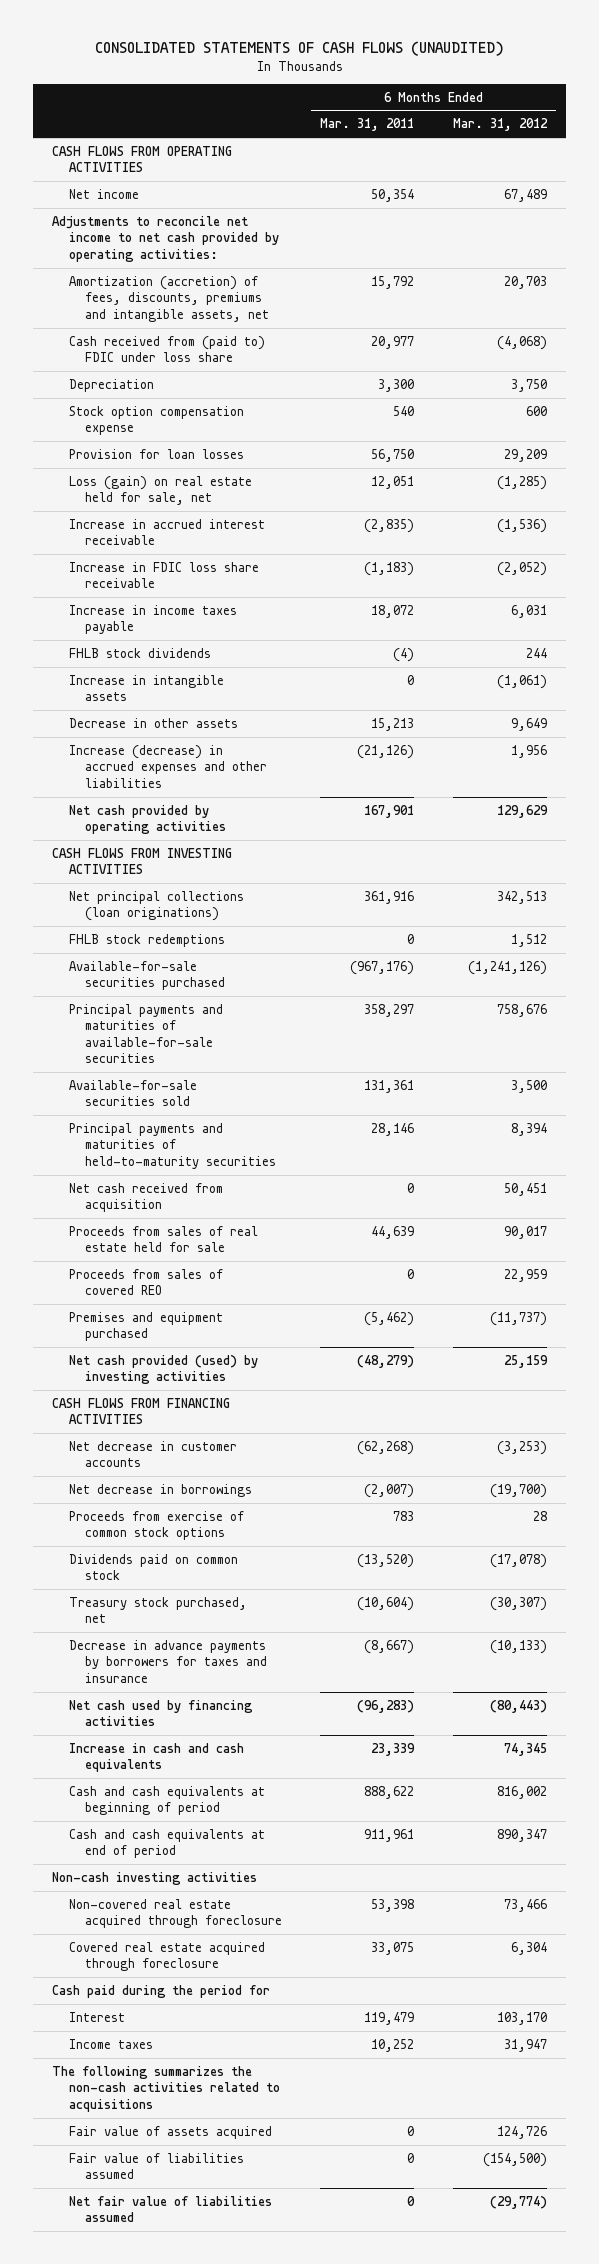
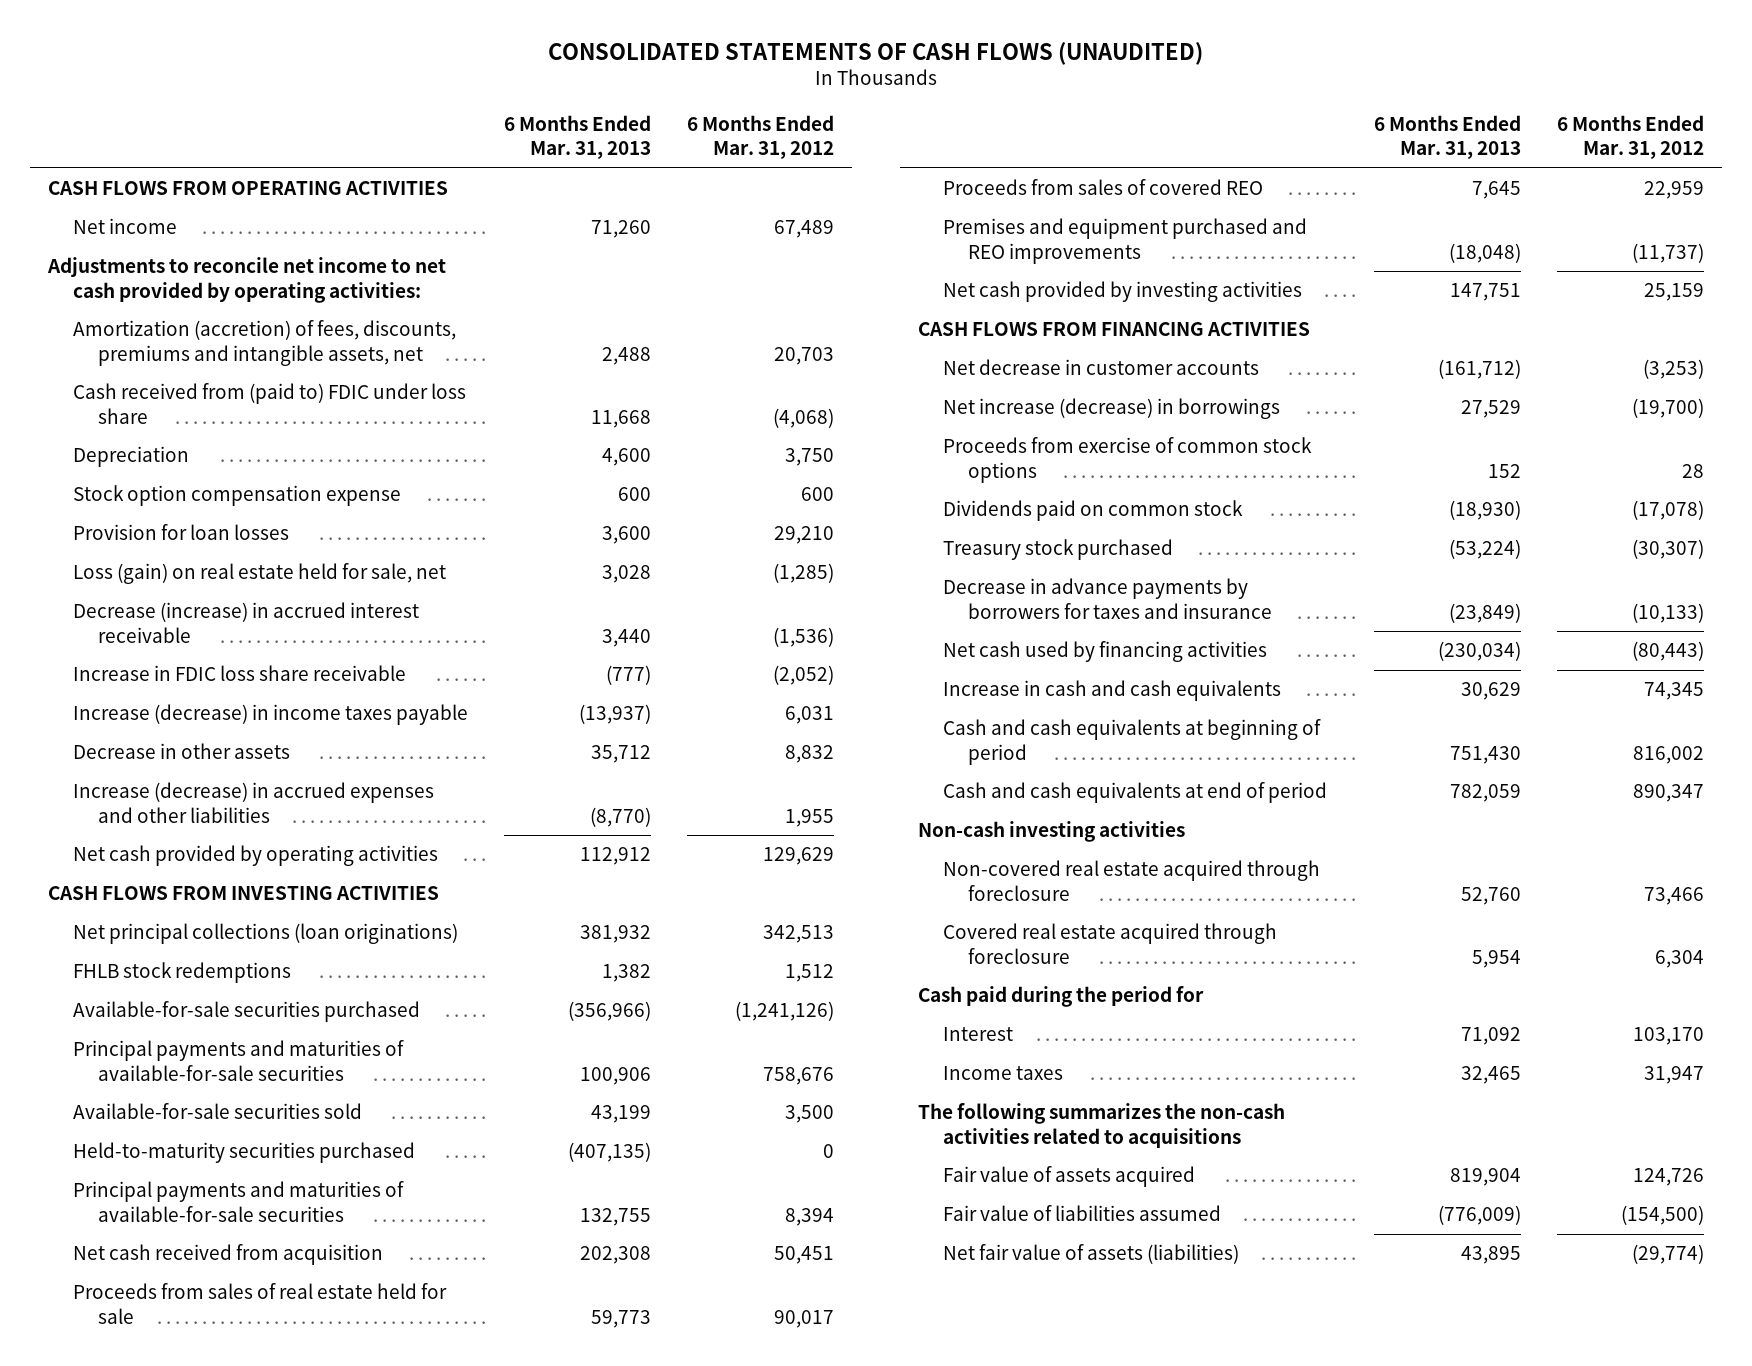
[320,118,415,132] Mar. 31, 2011 -> none
none -> [503,115,651,160] 6 Months Ended Mar. 31, 2013
[503,448,547,462] 29,209 -> [773,526,834,545] 29,210
[68,518,265,546] Increase in accrued interest receivable -> [72,602,419,643] Decrease (increase) in accrued interest receivable
[68,647,211,658] FHLB stock dividends -> none
[68,674,224,702] Increase in intangible assets -> none
[68,604,237,635] Increase in income taxes payable -> [72,704,468,726] Increase (decrease) in income taxes payable
[510,717,547,731] 9,649 -> [784,745,834,764] 8,832
[510,744,547,758] 1,956 -> [784,808,834,827] 1,955
none -> [72,1142,415,1164] Held-to-maturity securities purchased
[68,1122,277,1169] Principal payments and maturities of held-to-maturity securities -> [72,1181,404,1222] Principal payments and maturities of available-for-sale securities
[68,1311,223,1342] Premises and equipment purchased -> [942,218,1307,264] Premises and equipment purchased and REO improvements
[68,1354,258,1385] Net cash provided (used) by investing activities -> [942,281,1302,303] Net cash provided by investing activities
[68,1483,252,1497] Net decrease in borrowings -> [942,398,1280,420] Net increase (decrease) in borrowings
[68,1596,247,1624] Treasury stock purchased, net -> [942,539,1173,561] Treasury stock purchased
[68,2195,272,2223] Net fair value of liabilities assumed -> [942,1244,1239,1265] Net fair value of assets (liabilities)

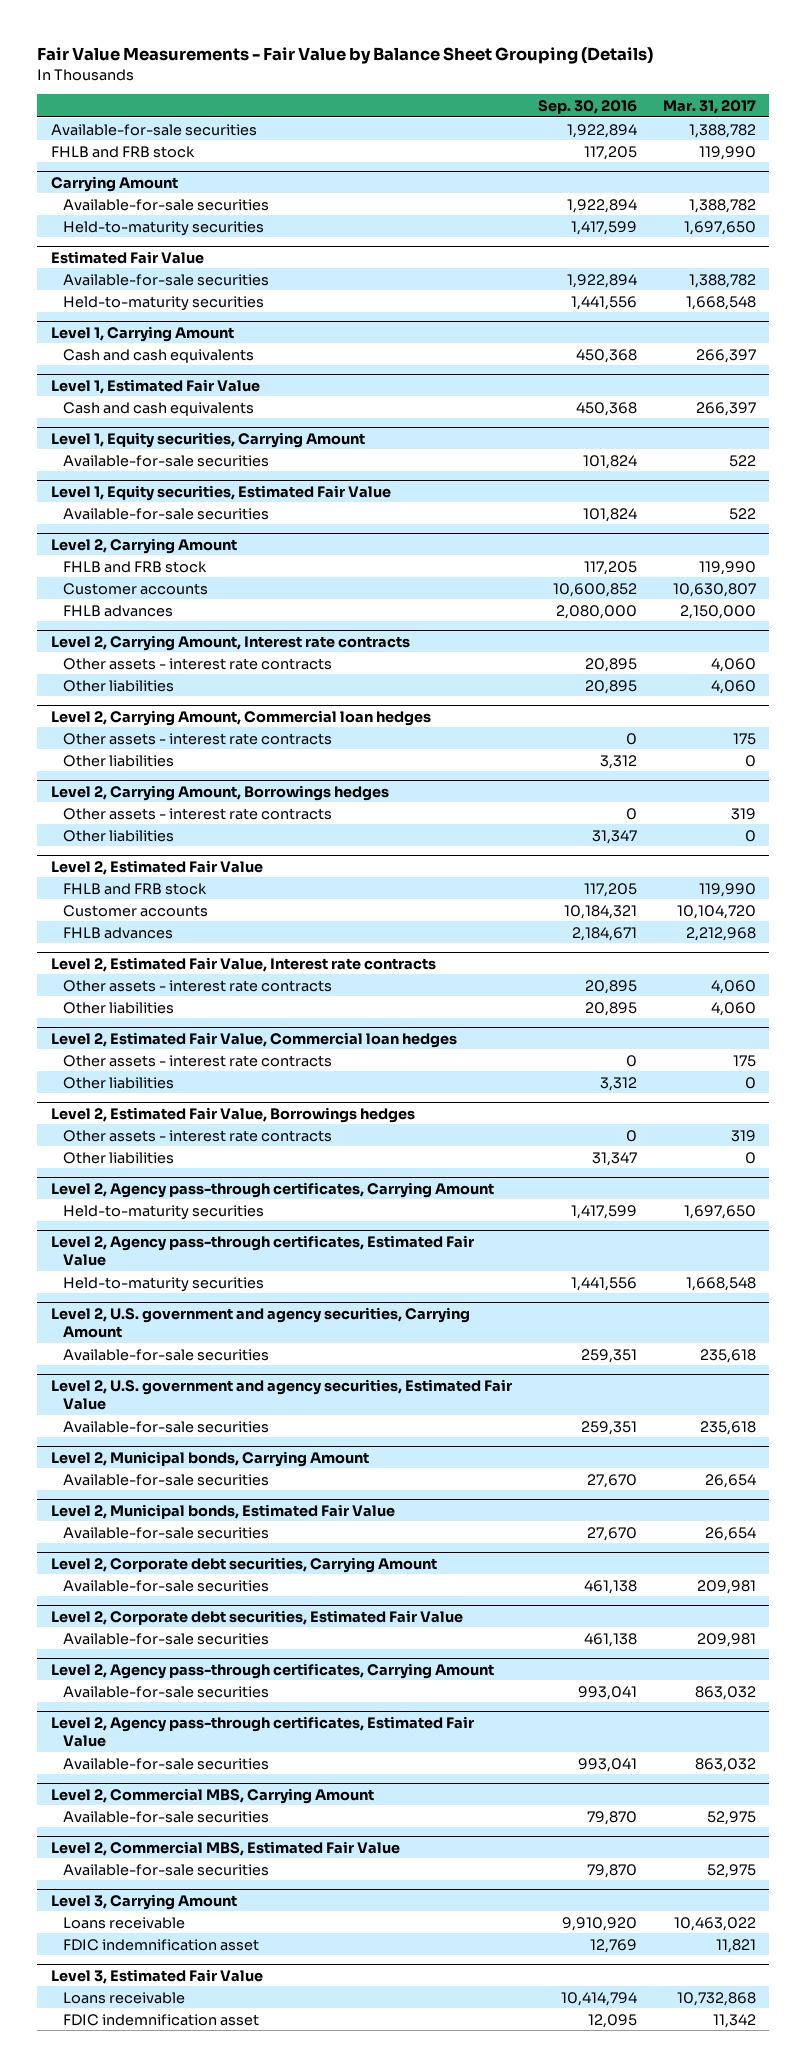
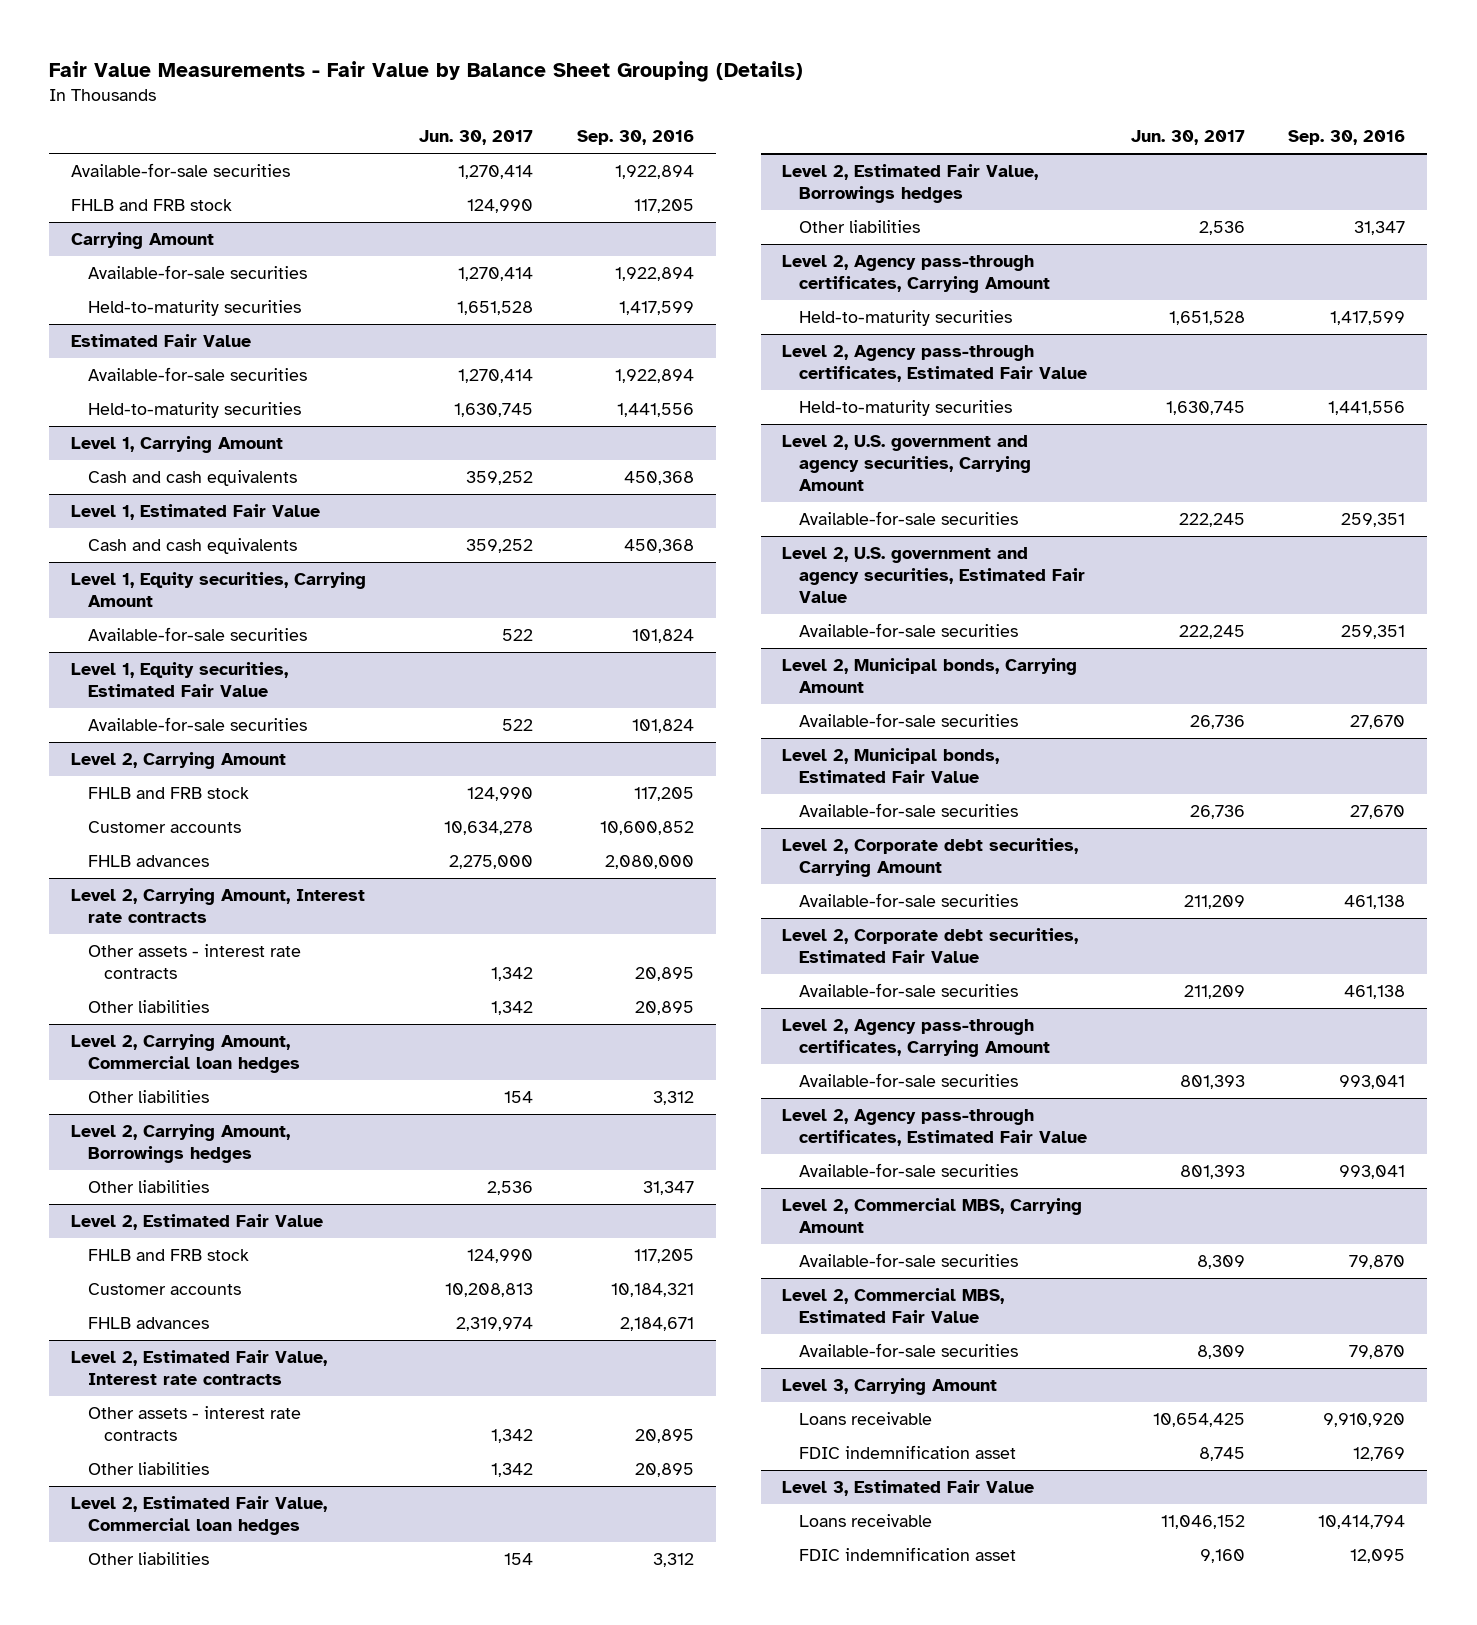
[663,99,757,114] Mar. 31, 2017 -> none
none -> [419,130,534,146] Jun. 30, 2017
[63,732,333,745] Other assets - interest rate contracts -> none
[63,807,333,820] Other assets - interest rate contracts -> none
[63,1054,333,1067] Other assets - interest rate contracts -> none
[63,1129,333,1142] Other assets - interest rate contracts -> none

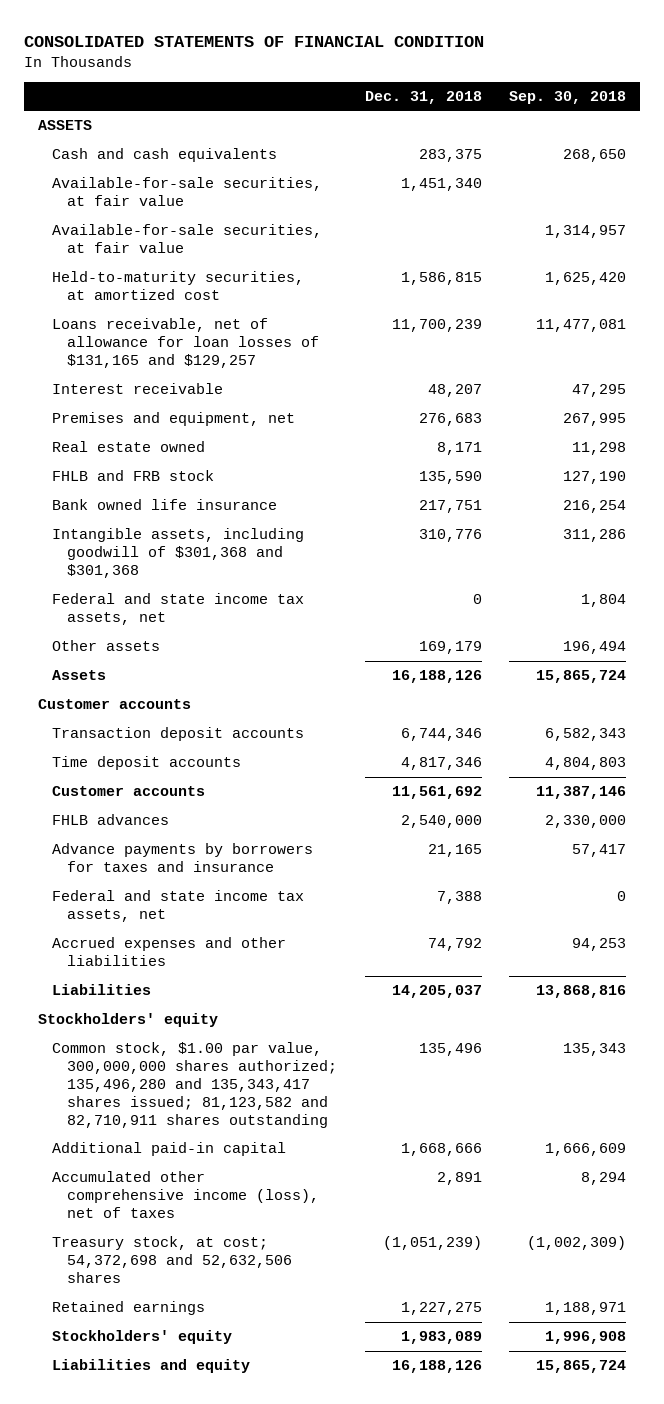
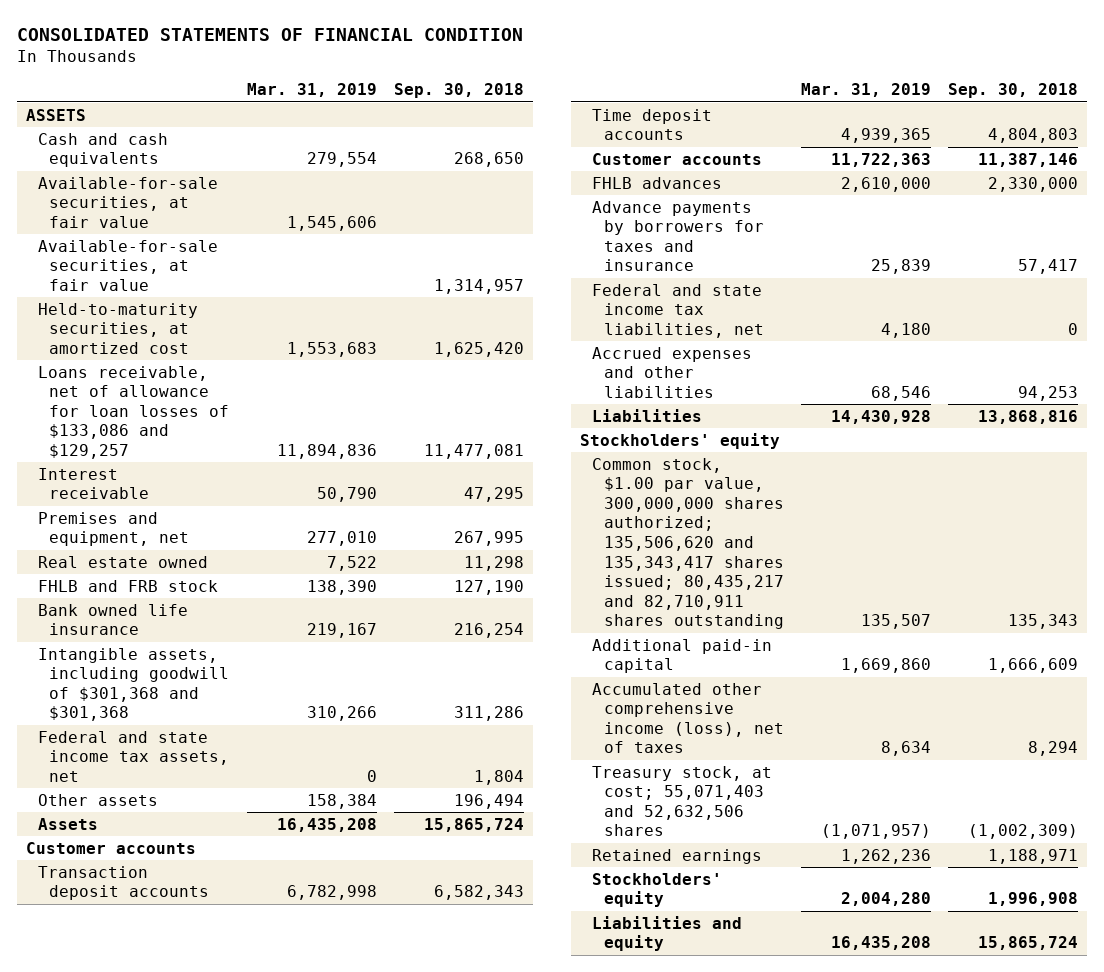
[364,90,482,104] Dec. 31, 2018 -> none
none -> [246,83,377,98] Mar. 31, 2019
[52,318,319,369] Loans receivable, net of allowance for loan losses of $131,165 and $129,257 -> [37,365,230,459] Loans receivable, net of allowance for loan losses of $133,086 and $129,257
[52,890,305,923] Federal and state income tax assets, net -> [591,283,764,338] Federal and state income tax liabilities, net
[52,1042,337,1128] Common stock, $1.00 par value, 300,000,000 shares authorized; 135,496,280 and 135,343,417 shares issued; 81,123,582 and 82,710,911 shares outstanding -> [591,457,784,630] Common stock, $1.00 par value, 300,000,000 shares authorized; 135,506,620 and 135,343,417 shares issued; 80,435,217 and 82,710,911 shares outstanding
[52,1236,292,1284] Treasury stock, at cost; 54,372,698 and 52,632,506 shares -> [591,765,772,837] Treasury stock, at cost; 55,071,403 and 52,632,506 shares

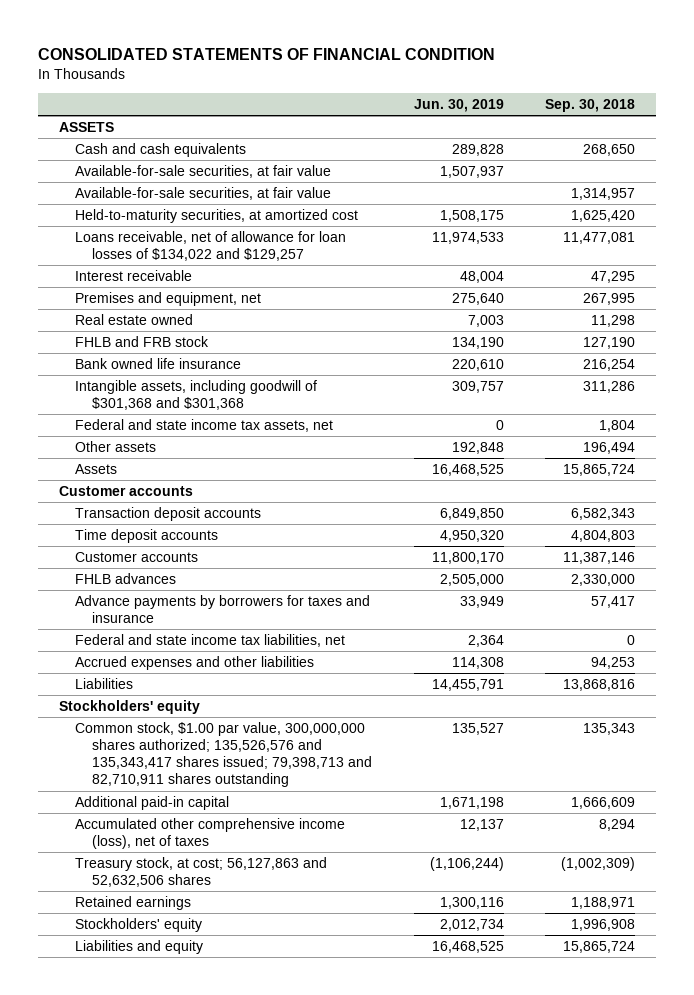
[246,83,377,98] Mar. 31, 2019 -> none
none -> [413,98,504,112] Jun. 30, 2019
[37,365,230,459] Loans receivable, net of allowance for loan losses of $133,086 and $129,257 -> [75,230,347,262] Loans receivable, net of allowance for loan losses of $134,022 and $129,257
[591,457,784,630] Common stock, $1.00 par value, 300,000,000 shares authorized; 135,506,620 and 135,343,417 shares issued; 80,435,217 and 82,710,911 shares outstanding -> [75,721,373,788] Common stock, $1.00 par value, 300,000,000 shares authorized; 135,526,576 and 135,343,417 shares issued; 79,398,713 and 82,710,911 shares outstanding
[591,765,772,837] Treasury stock, at cost; 55,071,403 and 52,632,506 shares -> [75,856,328,888] Treasury stock, at cost; 56,127,863 and 52,632,506 shares

